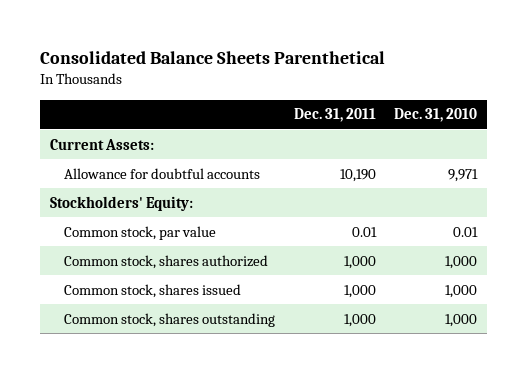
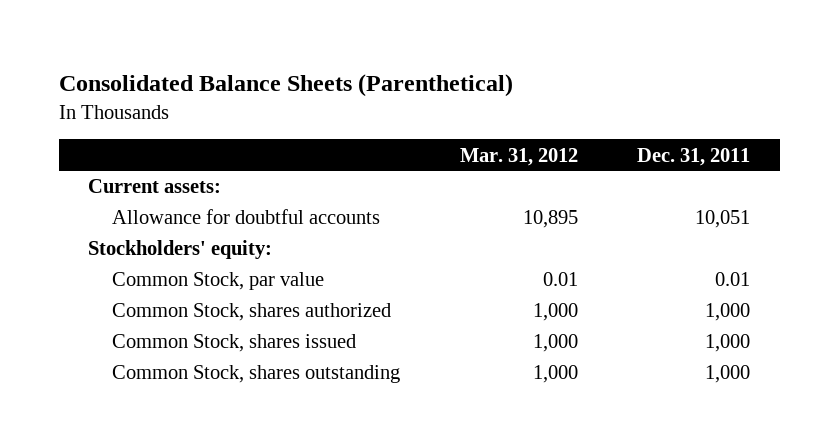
[40,51,386,65] Consolidated Balance Sheets Parenthetical -> [58,73,513,97] Consolidated Balance Sheets (Parenthetical)
[394,108,478,123] Dec. 31, 2010 -> none
none -> [459,147,578,166] Mar. 31, 2012
[49,138,154,150] Current Assets: -> [88,179,222,194] Current assets:
[339,168,376,182] 10,190 -> [695,210,751,229] 10,051
[49,195,193,211] Stockholders' Equity: -> [88,240,273,260] Stockholders' equity:
[64,225,217,240] Common stock, par value -> [112,272,325,291] Common Stock, par value
[64,254,269,269] Common stock, shares authorized -> [112,303,392,322] Common Stock, shares authorized
[64,283,242,298] Common stock, shares issued -> [112,334,357,353] Common Stock, shares issued
[64,312,276,327] Common stock, shares outstanding -> [112,365,401,384] Common Stock, shares outstanding

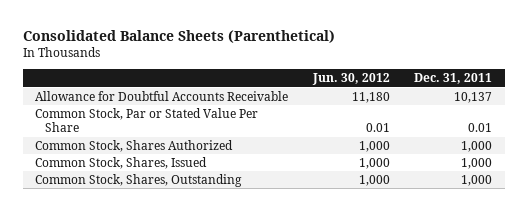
[459,147,578,166] Mar. 31, 2012 -> none
none -> [311,73,390,86] Jun. 30, 2012
[88,179,222,194] Current assets: -> none
[88,240,273,260] Stockholders' equity: -> none
[112,209,381,225] Allowance for doubtful accounts -> [35,91,289,102] Allowance for Doubtful Accounts Receivable
[695,210,751,229] 10,051 -> [454,92,493,104] 10,137
[112,272,325,291] Common Stock, par value -> [35,108,259,133] Common Stock, Par or Stated Value Per Share
[112,303,392,322] Common Stock, shares authorized -> [35,140,234,153] Common Stock, Shares Authorized
[112,334,357,353] Common Stock, shares issued -> [35,157,208,170] Common Stock, Shares, Issued
[112,365,401,384] Common Stock, shares outstanding -> [35,174,243,188] Common Stock, Shares, Outstanding

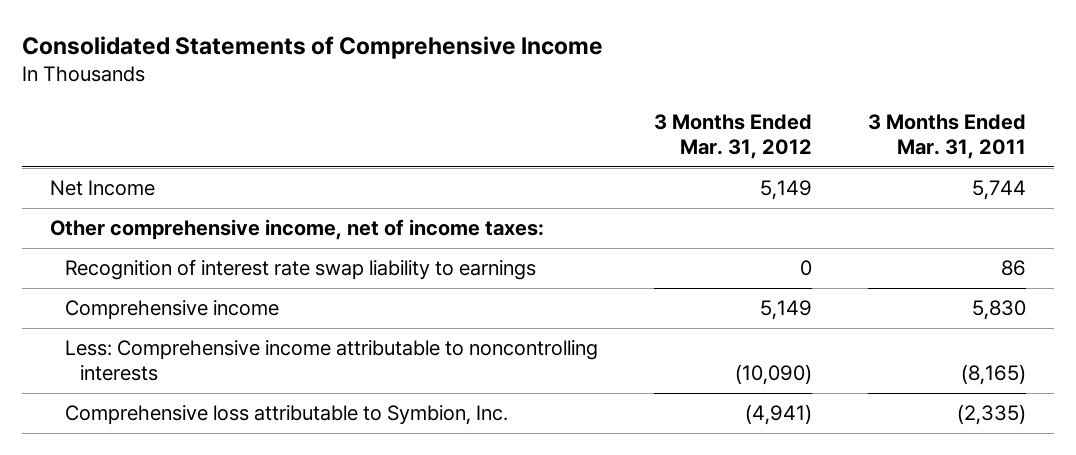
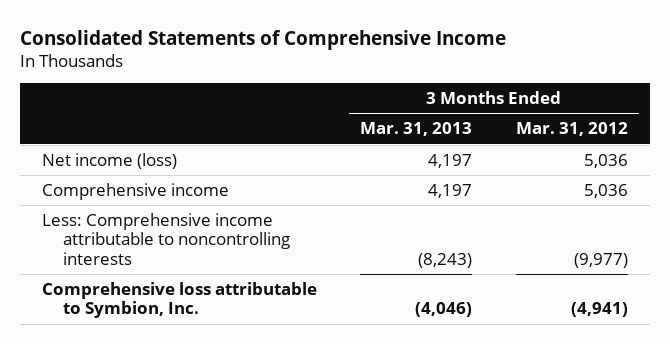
[867,113,1026,160] 3 Months Ended Mar. 31, 2011 -> none
none -> [360,122,473,137] Mar. 31, 2013
[50,219,545,241] Other comprehensive income, net of income taxes: -> none
[64,259,536,281] Recognition of interest rate swap liability to earnings -> none
[50,180,156,197] Net Income -> [41,152,177,169] Net income (loss)
[759,180,812,201] 5,149 -> [584,153,629,168] 5,036
[759,300,812,321] 5,149 -> [584,183,629,198] 5,036
[734,364,812,386] (10,090) -> [574,252,629,268] (9,977)

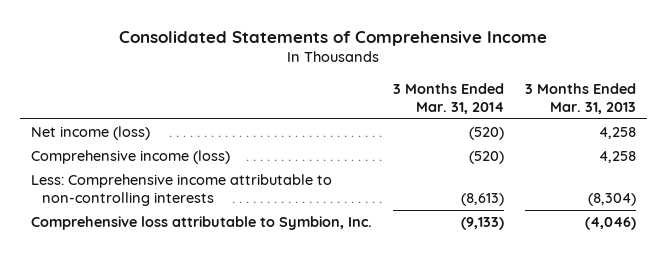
[516,122,629,137] Mar. 31, 2012 -> none
none -> [392,82,504,115] 3 Months Ended Mar. 31, 2014
[428,153,473,168] 4,197 -> [599,126,637,139] 4,258
[41,182,229,200] Comprehensive income -> [30,149,230,164] Comprehensive income (loss)
[428,183,473,198] 4,197 -> [599,150,637,163] 4,258
[41,212,291,265] Less: Comprehensive income attributable to noncontrolling interests -> [30,173,332,207] Less: Comprehensive income attributable to non-controlling interests
[418,252,473,268] (8,243) -> [588,193,637,207] (8,304)

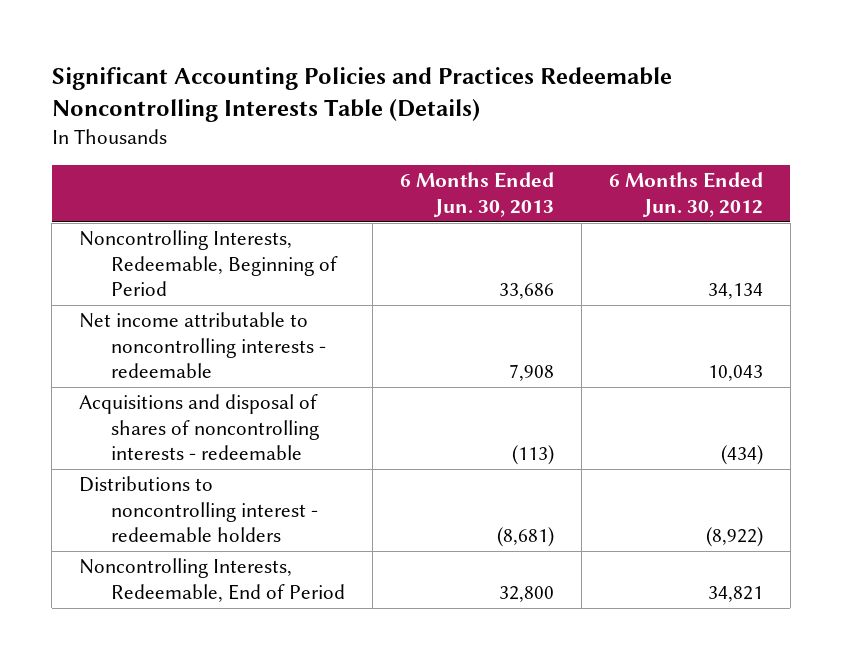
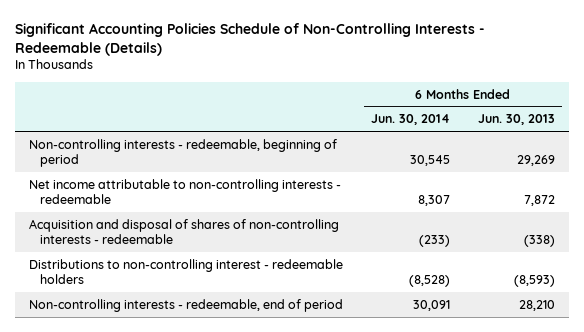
[51,66,672,123] Significant Accounting Policies and Practices Redeemable Noncontrolling Interests Table (Details) -> [14,22,485,56] Significant Accounting Policies Schedule of Non-Controlling Interests - Redeemable (Details)
[608,172,763,217] 6 Months Ended Jun. 30, 2012 -> none
none -> [370,114,450,126] Jun. 30, 2014
[79,230,338,297] Noncontrolling Interests, Redeemable, Beginning of Period -> [28,138,337,167] Non-controlling interests - redeemable, beginning of period
[498,283,554,300] 33,686 -> [516,154,555,166] 29,269
[79,312,326,379] Net income attributable to noncontrolling interests - redeemable -> [28,178,341,204] Net income attributable to non-controlling interests - redeemable
[508,364,554,382] 7,908 -> [523,194,555,206] 7,872
[79,394,319,461] Acquisitions and disposal of shares of noncontrolling interests - redeemable -> [28,218,339,244] Acquisition and disposal of shares of non-controlling interests - redeemable
[511,445,554,466] (113) -> [523,234,555,247] (338)
[79,476,318,543] Distributions to noncontrolling interest - redeemable holders -> [28,258,343,284] Distributions to non-controlling interest - redeemable holders
[496,527,554,548] (8,681) -> [513,274,555,287] (8,593)
[79,558,345,602] Noncontrolling Interests, Redeemable, End of Period -> [28,298,343,312] Non-controlling interests - redeemable, end of period
[498,585,554,602] 32,800 -> [518,299,555,311] 28,210

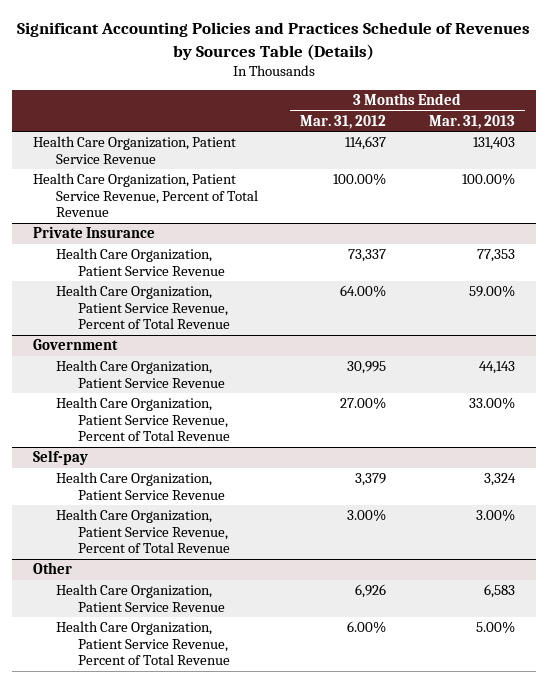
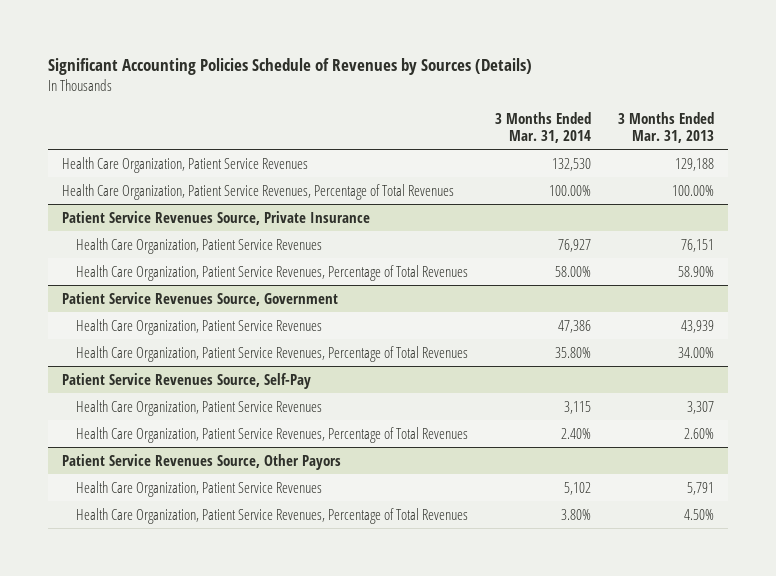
[17,22,531,60] Significant Accounting Policies and Practices Schedule of Revenues by Sources Table (Details) -> [48,57,533,75] Significant Accounting Policies Schedule of Revenues by Sources (Details)
[300,114,387,129] Mar. 31, 2012 -> none
none -> [495,111,592,143] 3 Months Ended Mar. 31, 2014
[33,226,156,239] Private Insurance -> none
[33,339,119,351] Government -> none
[33,450,89,466] Self-pay -> none
[33,562,73,575] Other -> none
[33,136,237,164] Health Care Organization, Patient Service Revenue -> [61,156,308,173] Health Care Organization, Patient Service Revenues
[472,137,515,151] 131,403 -> [675,157,715,171] 129,188
[33,173,258,218] Health Care Organization, Patient Service Revenue, Percent of Total Revenue -> [61,183,454,200] Health Care Organization, Patient Service Revenues, Percentage of Total Revenues
none -> [61,210,370,225] Patient Service Revenues Source, Private Insurance
[55,248,226,276] Health Care Organization, Patient Service Revenue -> [75,237,322,254] Health Care Organization, Patient Service Revenues
[476,249,515,263] 77,353 -> [681,238,715,252] 76,151
[55,285,231,330] Health Care Organization, Patient Service Revenue, Percent of Total Revenue -> [75,264,468,281] Health Care Organization, Patient Service Revenues, Percentage of Total Revenues
[468,285,515,298] 59.00% -> [678,265,715,277] 58.90%
none -> [61,291,338,306] Patient Service Revenues Source, Government
[55,360,226,388] Health Care Organization, Patient Service Revenue -> [75,318,322,335] Health Care Organization, Patient Service Revenues
[478,361,515,375] 44,143 -> [681,319,715,333] 43,939
[55,397,231,442] Health Care Organization, Patient Service Revenue, Percent of Total Revenue -> [75,345,468,362] Health Care Organization, Patient Service Revenues, Percentage of Total Revenues
[468,397,515,410] 33.00% -> [678,346,715,358] 34.00%
none -> [61,372,311,389] Patient Service Revenues Source, Self-Pay
[55,472,226,500] Health Care Organization, Patient Service Revenue -> [75,399,322,416] Health Care Organization, Patient Service Revenues
[483,473,516,487] 3,324 -> [687,400,715,414] 3,307
[55,509,231,554] Health Care Organization, Patient Service Revenue, Percent of Total Revenue -> [75,426,468,443] Health Care Organization, Patient Service Revenues, Percentage of Total Revenues
[475,509,515,522] 3.00% -> [684,427,715,439] 2.60%
none -> [61,453,341,470] Patient Service Revenues Source, Other Payors
[55,584,226,612] Health Care Organization, Patient Service Revenue -> [75,480,322,497] Health Care Organization, Patient Service Revenues
[483,584,515,599] 6,583 -> [687,481,715,495] 5,791
[55,621,231,666] Health Care Organization, Patient Service Revenue, Percent of Total Revenue -> [75,507,468,524] Health Care Organization, Patient Service Revenues, Percentage of Total Revenues
[475,621,515,634] 5.00% -> [684,508,715,520] 4.50%

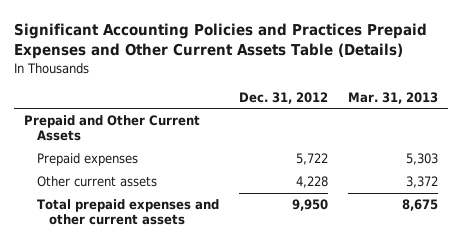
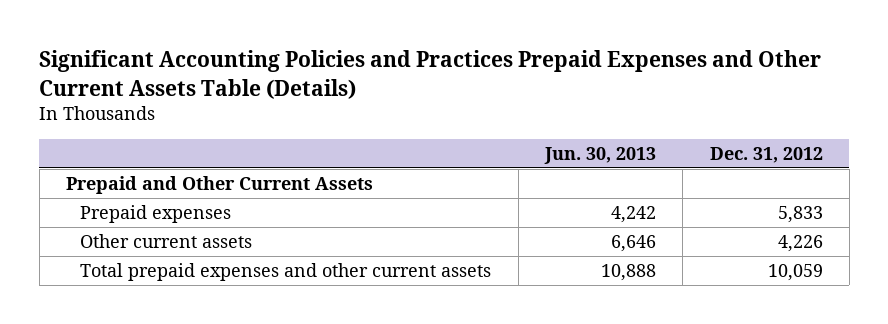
[348,91,439,104] Mar. 31, 2013 -> none
none -> [543,146,656,164] Jun. 30, 2013
[295,153,328,166] 5,722 -> [777,206,823,224] 5,833
[295,176,328,189] 4,228 -> [777,235,823,253] 4,226
[291,199,328,212] 9,950 -> [767,264,823,282] 10,059

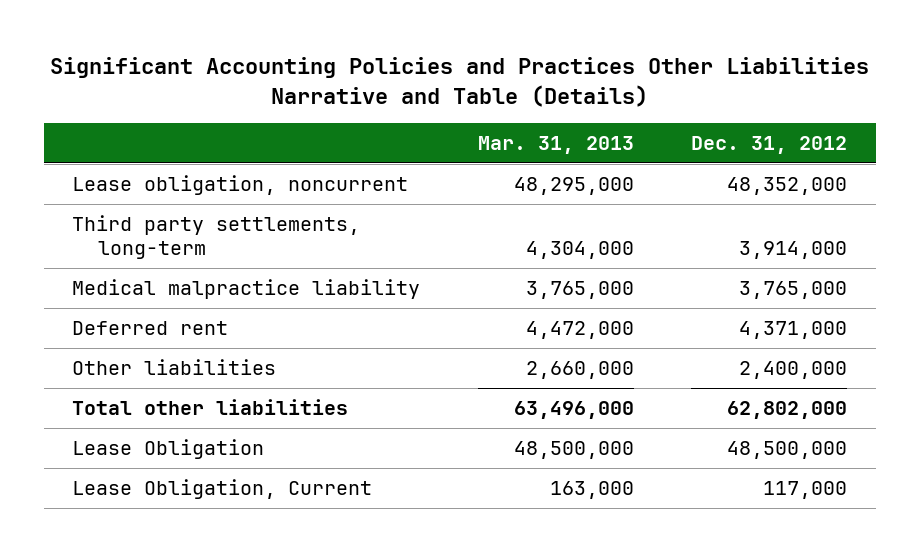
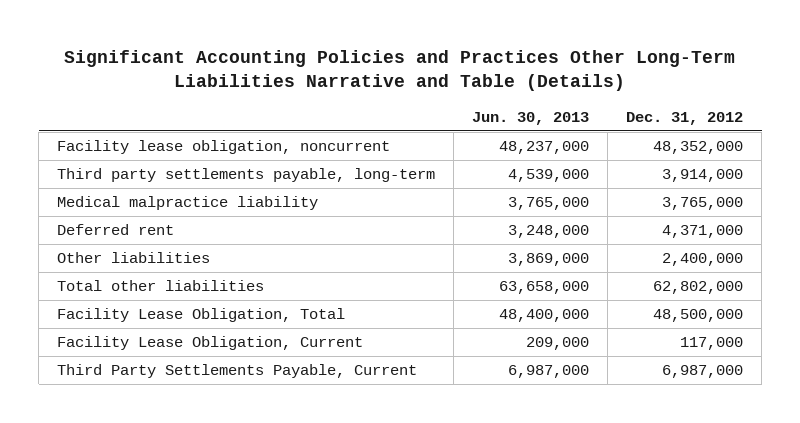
[49,56,869,107] Significant Accounting Policies and Practices Other Liabilities Narrative and Table (Details) -> [64,50,736,92] Significant Accounting Policies and Practices Other Long-Term Liabilities Narrative and Table (Details)
[477,135,634,154] Mar. 31, 2013 -> none
none -> [472,112,590,126] Jun. 30, 2013
[72,174,409,195] Lease obligation, noncurrent -> [57,140,391,155] Facility lease obligation, noncurrent
[72,214,361,260] Third party settlements, long-term -> [57,168,436,183] Third party settlements payable, long-term
[72,438,265,459] Lease Obligation -> [57,308,346,323] Facility Lease Obligation, Total
[72,478,373,499] Lease Obligation, Current -> [57,336,364,351] Facility Lease Obligation, Current
none -> [57,364,418,379] Third Party Settlements Payable, Current

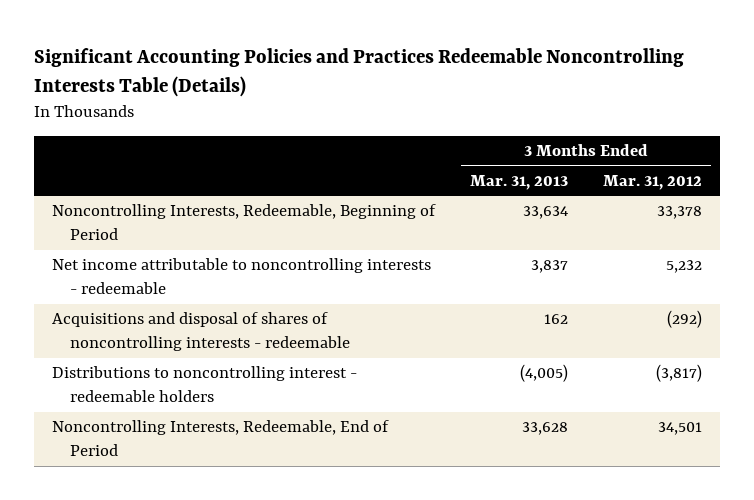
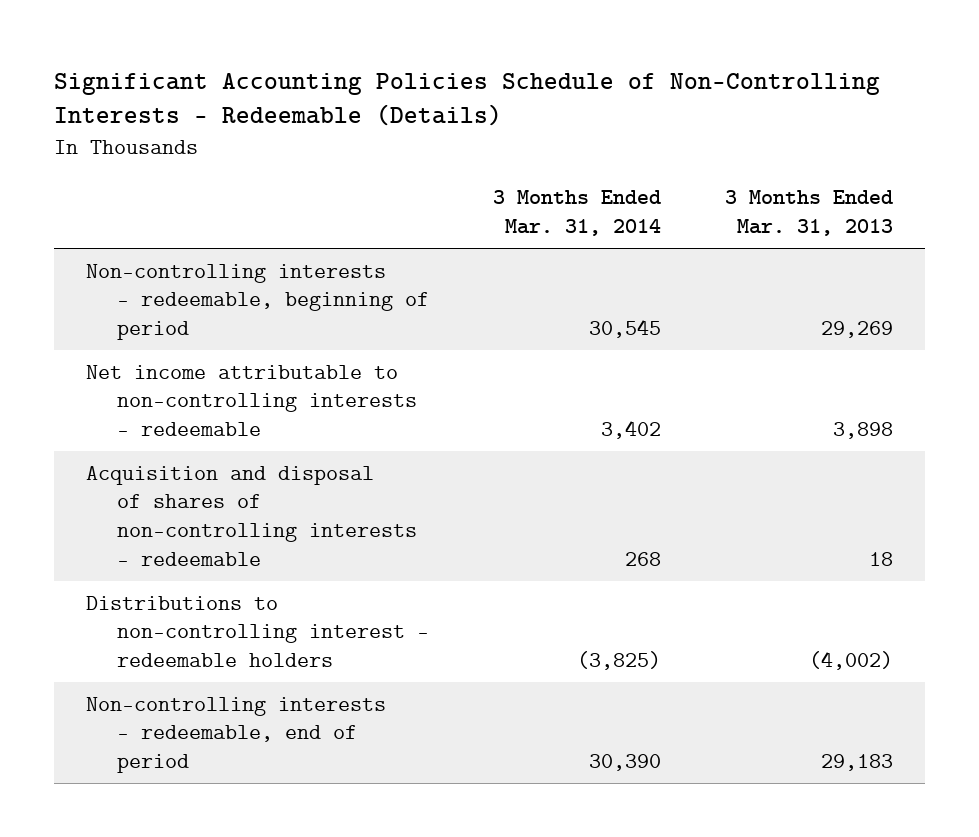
[34,48,685,98] Significant Accounting Policies and Practices Redeemable Noncontrolling Interests Table (Details) -> [53,72,880,127] Significant Accounting Policies Schedule of Non-Controlling Interests - Redeemable (Details)
[603,174,703,190] Mar. 31, 2012 -> none
none -> [492,190,661,237] 3 Months Ended Mar. 31, 2014
[51,204,436,241] Noncontrolling Interests, Redeemable, Beginning of Period -> [85,263,429,341] Non-controlling interests - redeemable, beginning of period
[523,206,569,220] 33,634 -> [821,321,894,339] 29,269
[51,258,431,295] Net income attributable to noncontrolling interests - redeemable -> [85,364,417,437] Net income attributable to non-controlling interests - redeemable
[531,260,569,274] 3,837 -> [833,422,894,440] 3,898
[51,312,350,352] Acquisitions and disposal of shares of noncontrolling interests - redeemable -> [85,465,417,567] Acquisition and disposal of shares of non-controlling interests - redeemable
[544,314,569,325] 162 -> [869,552,894,567] 18
[51,366,357,403] Distributions to noncontrolling interest - redeemable holders -> [85,595,429,668] Distributions to non-controlling interest - redeemable holders
[520,364,569,383] (4,005) -> [809,651,894,671] (4,002)
[51,420,389,457] Noncontrolling Interests, Redeemable, End of Period -> [85,696,386,774] Non-controlling interests - redeemable, end of period
[522,422,569,436] 33,628 -> [821,754,894,772] 29,183

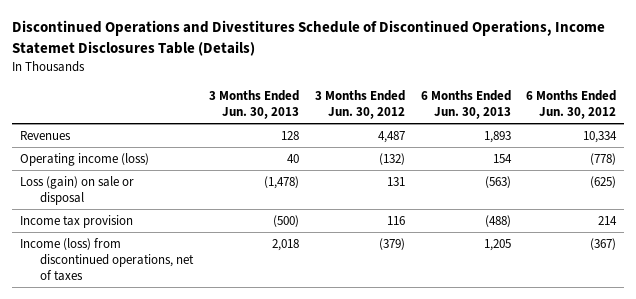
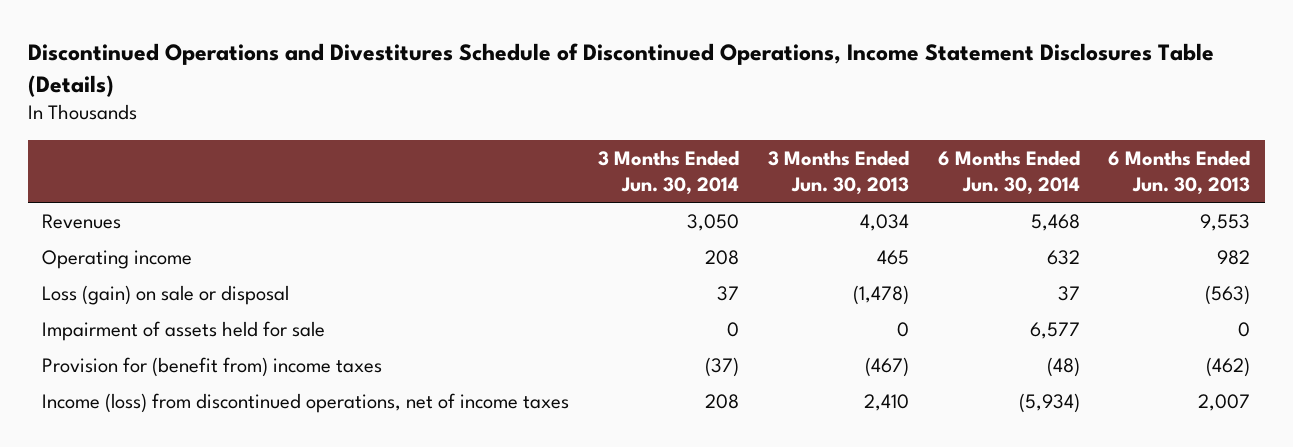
[11,20,605,56] Discontinued Operations and Divestitures Schedule of Discontinued Operations, Income Statemet Disclosures Table (Details) -> [28,42,1215,97] Discontinued Operations and Divestitures Schedule of Discontinued Operations, Income Statement Disclosures Table (Details)
[314,89,405,119] 3 Months Ended Jun. 30, 2012 -> none
[526,89,617,119] 6 Months Ended Jun. 30, 2012 -> none
none -> [598,149,740,195] 3 Months Ended Jun. 30, 2014
none -> [937,149,1080,195] 6 Months Ended Jun. 30, 2014
[280,131,299,141] 128 -> [859,213,909,231] 4,034
[483,131,511,144] 1,893 -> [1200,213,1251,231] 9,553
[19,153,149,167] Operating income (loss) -> [42,249,193,269] Operating income
[286,154,299,164] 40 -> [876,249,909,265] 465
[492,154,512,164] 154 -> [1217,249,1251,265] 982
none -> [42,320,326,341] Impairment of assets held for sale
[19,215,133,229] Income tax provision -> [42,356,383,377] Provision for (benefit from) income taxes
[272,215,299,228] (500) -> [864,356,909,377] (467)
[484,215,511,228] (488) -> [1206,356,1251,377] (462)
[19,238,194,282] Income (loss) from discontinued operations, net of taxes -> [42,392,570,413] Income (loss) from discontinued operations, net of income taxes
[271,239,299,252] 2,018 -> [863,393,909,411] 2,410
[483,239,511,252] 1,205 -> [1198,393,1251,411] 2,007

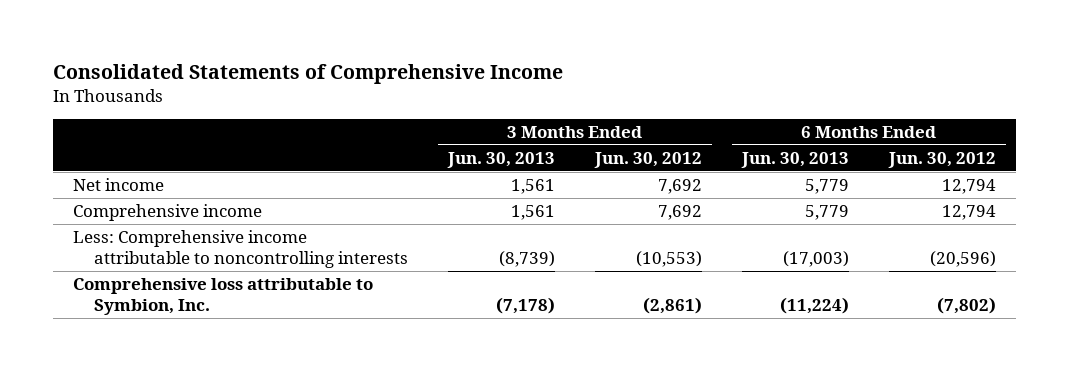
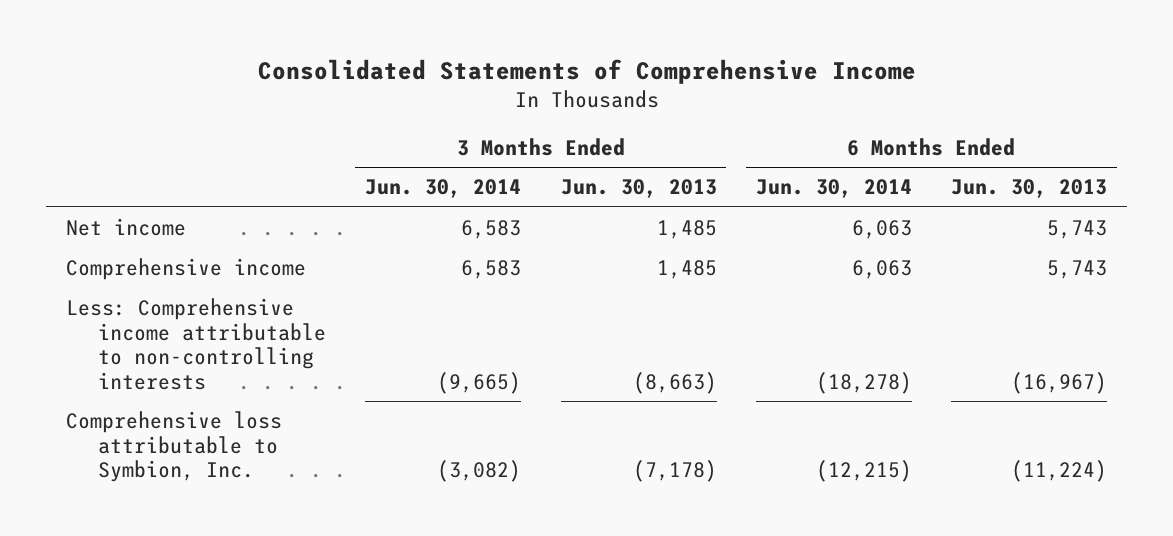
[593,151,702,168] Jun. 30, 2012 -> none
[888,151,997,168] Jun. 30, 2012 -> none
none -> [365,179,522,199] Jun. 30, 2014
none -> [755,179,912,199] Jun. 30, 2014
[510,179,555,195] 1,561 -> [656,220,717,240] 1,485
[804,179,849,195] 5,779 -> [1047,220,1108,240] 5,743
[510,205,555,221] 1,561 -> [656,260,717,280] 1,485
[804,205,849,221] 5,779 -> [1047,260,1108,280] 5,743
[72,230,408,268] Less: Comprehensive income attributable to noncontrolling interests -> [66,298,326,390] Less: Comprehensive income attributable to non-controlling interests
[498,250,555,267] (8,739) -> [632,371,717,394] (8,663)
[782,250,849,267] (17,003) -> [1011,371,1108,394] (16,967)

